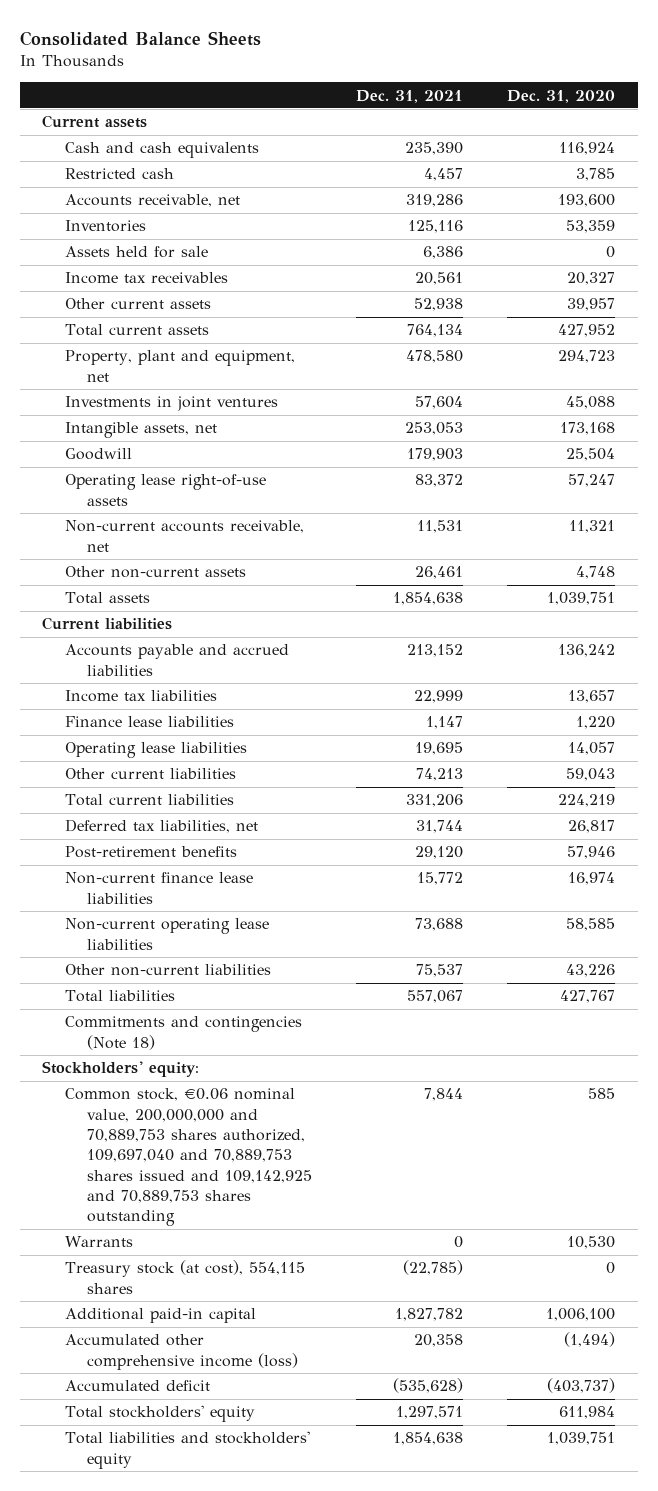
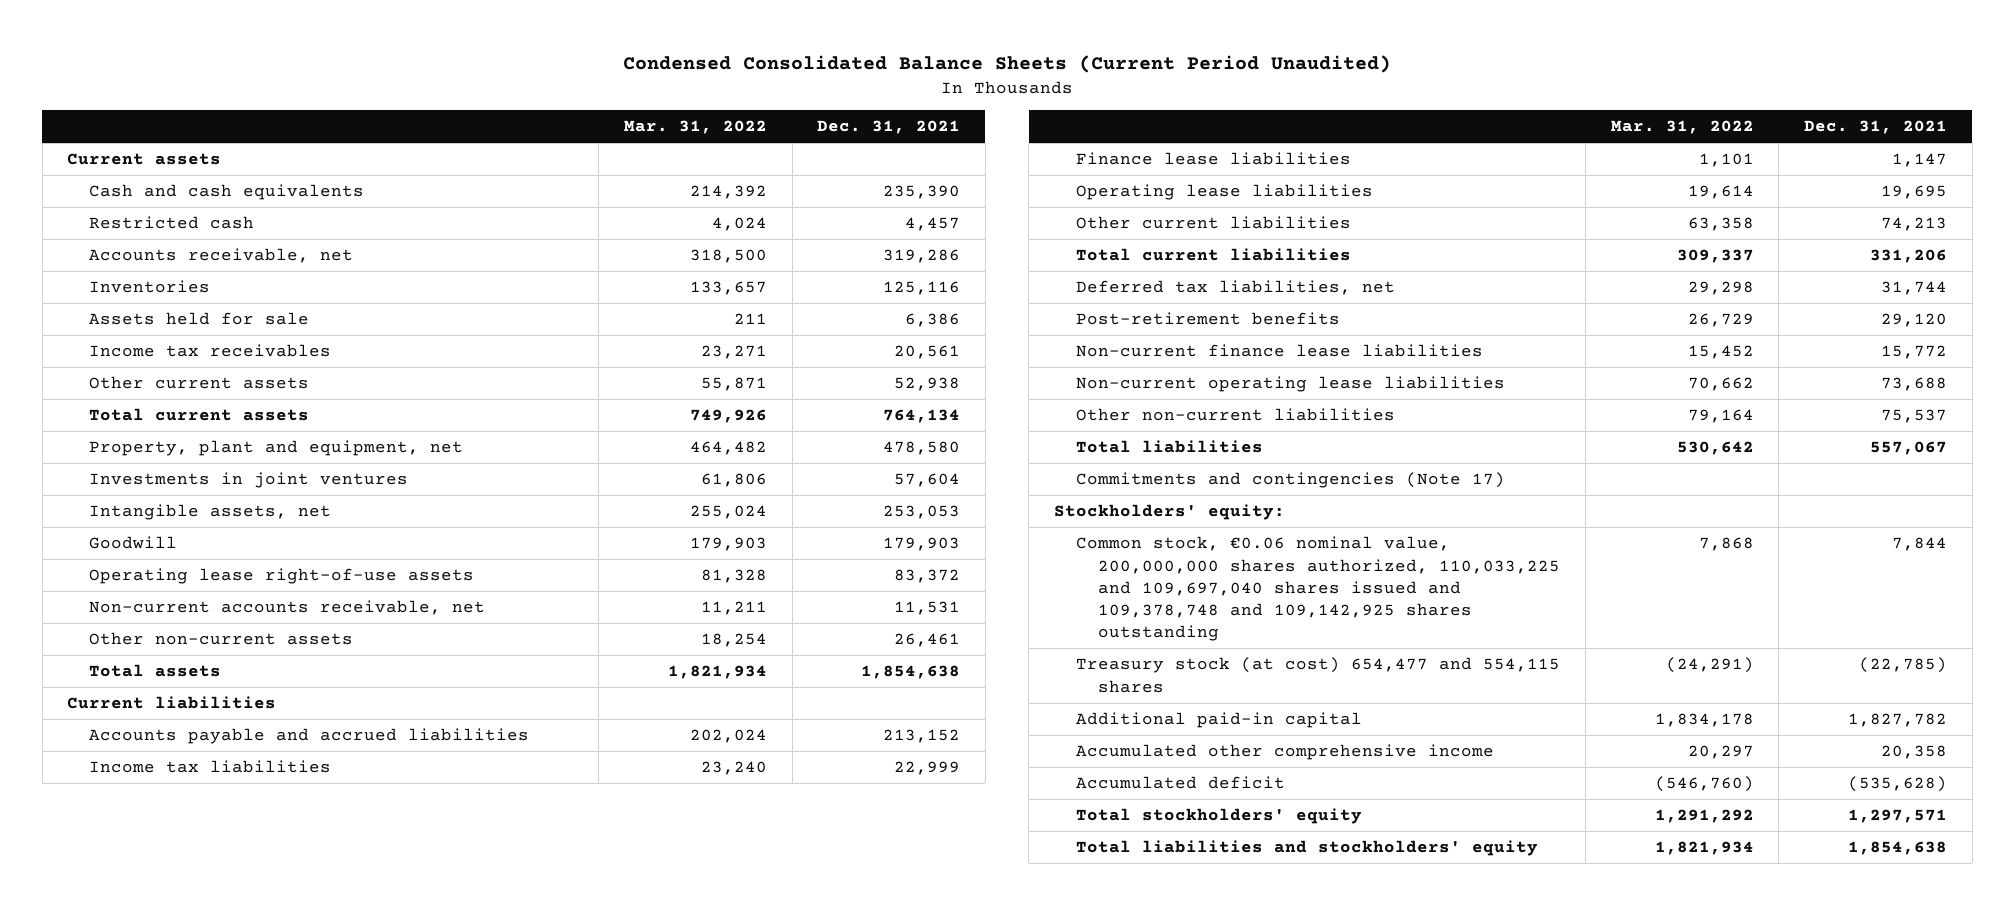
[20,30,262,46] Consolidated Balance Sheets -> [623,55,1392,74] Condensed Consolidated Balance Sheets (Current Period Unaudited)
[507,89,616,103] Dec. 31, 2020 -> none
none -> [623,120,767,135] Mar. 31, 2022
[64,1016,302,1050] Commitments and contingencies (Note 18) -> [1076,472,1506,489] Commitments and contingencies (Note 17)
[64,1236,133,1248] Warrants -> none
[64,1088,312,1227] Common stock, €0.06 nominal value, 200,000,000 and 70,889,753 shares authorized, 109,697,040 and 70,889,753 shares issued and 109,142,925 and 70,889,753 shares outstanding -> [1076,536,1561,642] Common stock, €0.06 nominal value, 200,000,000 shares authorized, 110,033,225 and 109,697,040 shares issued and 109,378,748 and 109,142,925 shares outstanding
[64,1260,305,1294] Treasury stock (at cost), 554,115 shares -> [1076,657,1561,693] Treasury stock (at cost) 654,477 and 554,115 shares
[64,1334,298,1370] Accumulated other comprehensive income (loss) -> [1076,744,1495,761] Accumulated other comprehensive income

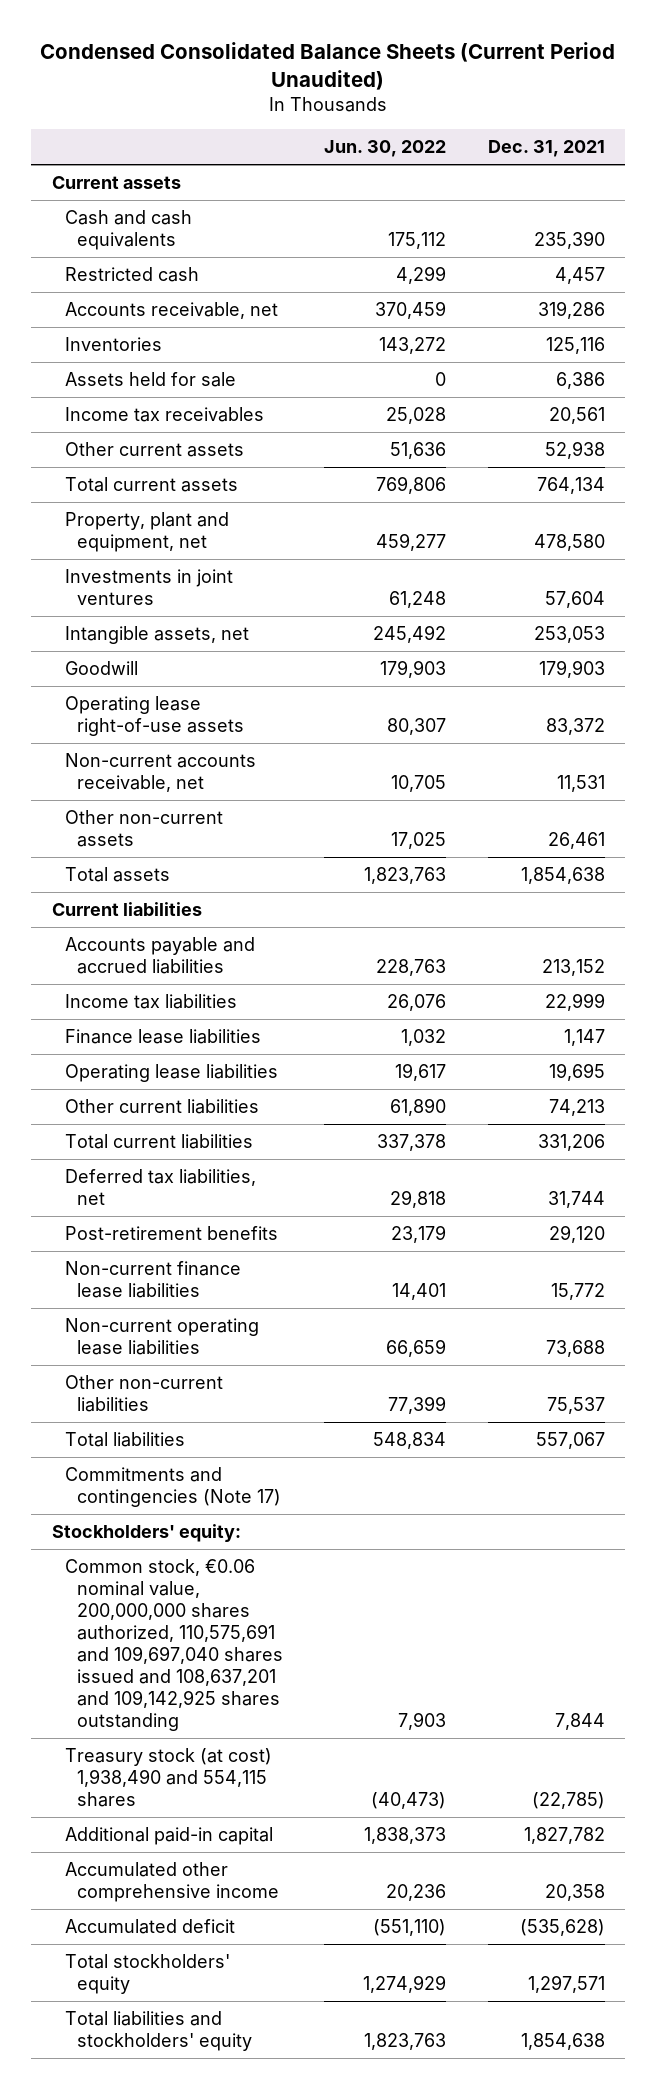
[623,120,767,135] Mar. 31, 2022 -> none
none -> [324,139,447,157] Jun. 30, 2022
[1076,536,1561,642] Common stock, €0.06 nominal value, 200,000,000 shares authorized, 110,033,225 and 109,697,040 shares issued and 109,378,748 and 109,142,925 shares outstanding -> [64,1559,284,1732] Common stock, €0.06 nominal value, 200,000,000 shares authorized, 110,575,691 and 109,697,040 shares issued and 108,637,201 and 109,142,925 shares outstanding
[1076,657,1561,693] Treasury stock (at cost) 654,477 and 554,115 shares -> [64,1748,272,1808] Treasury stock (at cost) 1,938,490 and 554,115 shares

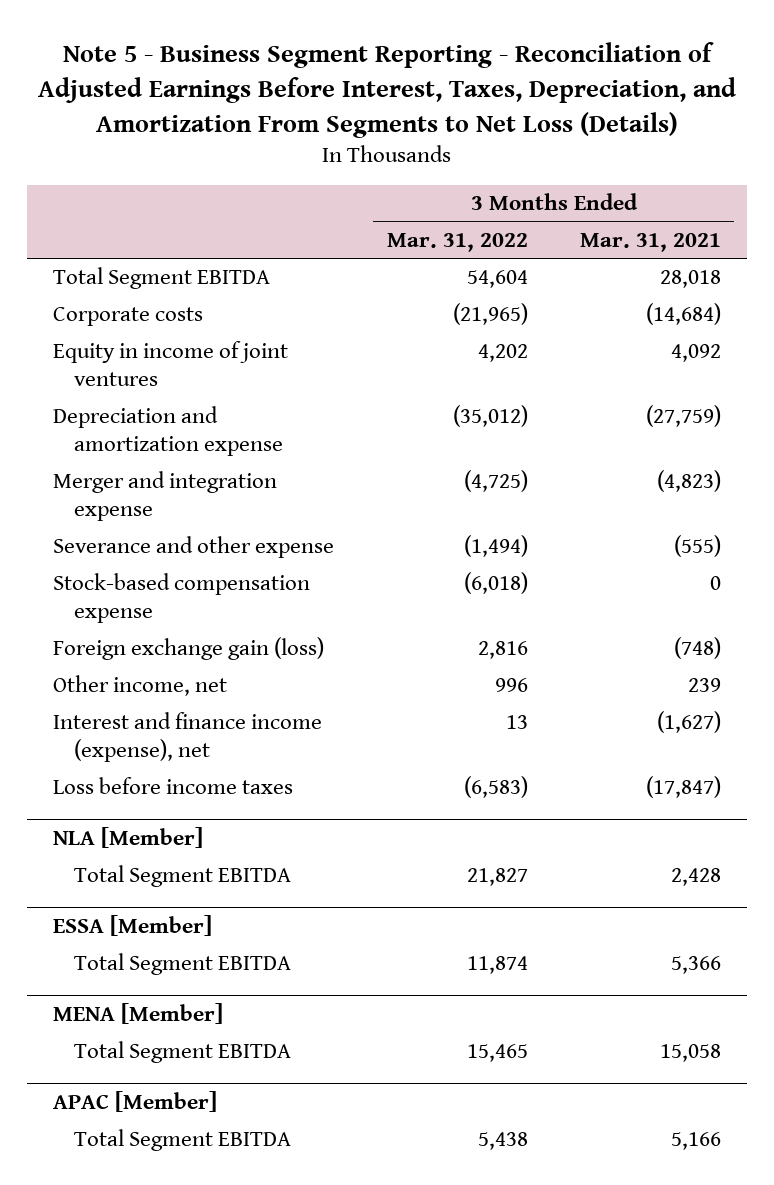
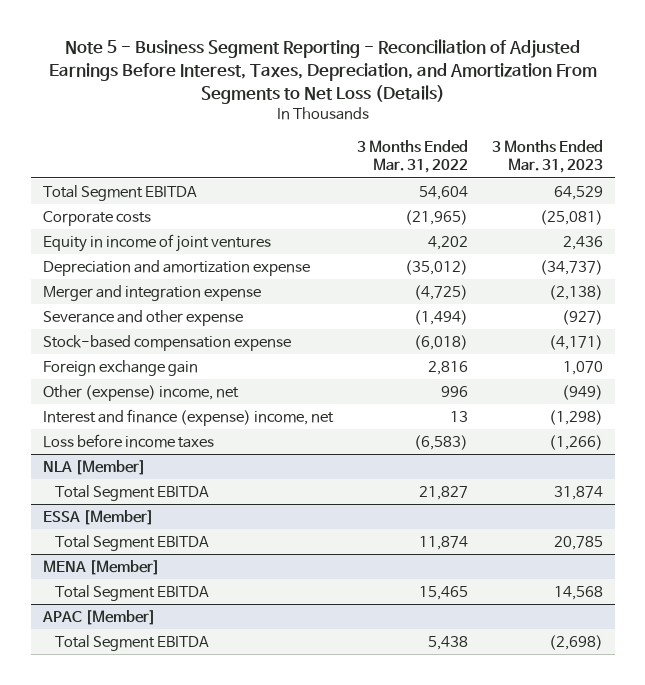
[579,232,721,252] Mar. 31, 2021 -> none
none -> [491,139,603,174] 3 Months Ended Mar. 31, 2023
[53,637,325,661] Foreign exchange gain (loss) -> [42,359,198,376] Foreign exchange gain
[53,675,228,697] Other income, net -> [42,384,239,401] Other (expense) income, net
[53,712,323,763] Interest and finance income (expense), net -> [42,408,334,426] Interest and finance (expense) income, net

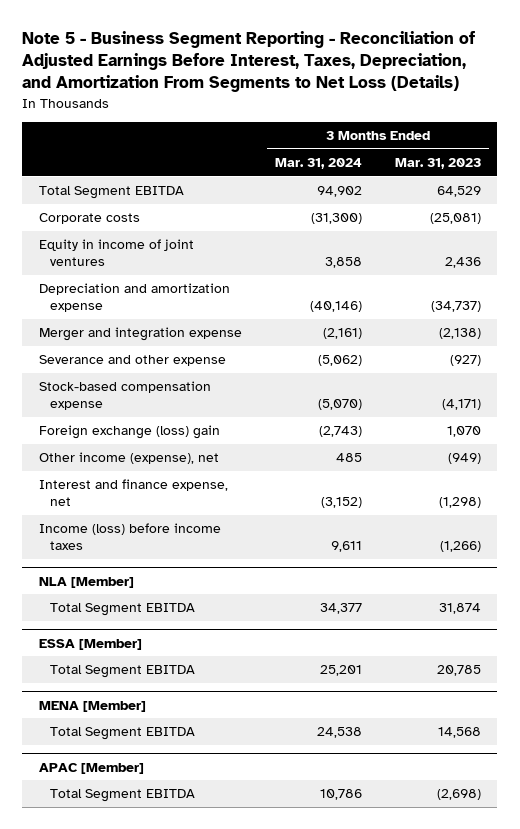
[356,139,468,174] 3 Months Ended Mar. 31, 2022 -> none
none -> [274,157,362,169] Mar. 31, 2024
[42,359,198,376] Foreign exchange gain -> [38,425,220,440] Foreign exchange (loss) gain
[42,384,239,401] Other (expense) income, net -> [38,452,219,465] Other income (expense), net
[42,408,334,426] Interest and finance (expense) income, net -> [38,479,228,507] Interest and finance expense, net
[42,433,214,448] Loss before income taxes -> [38,523,221,551] Income (loss) before income taxes

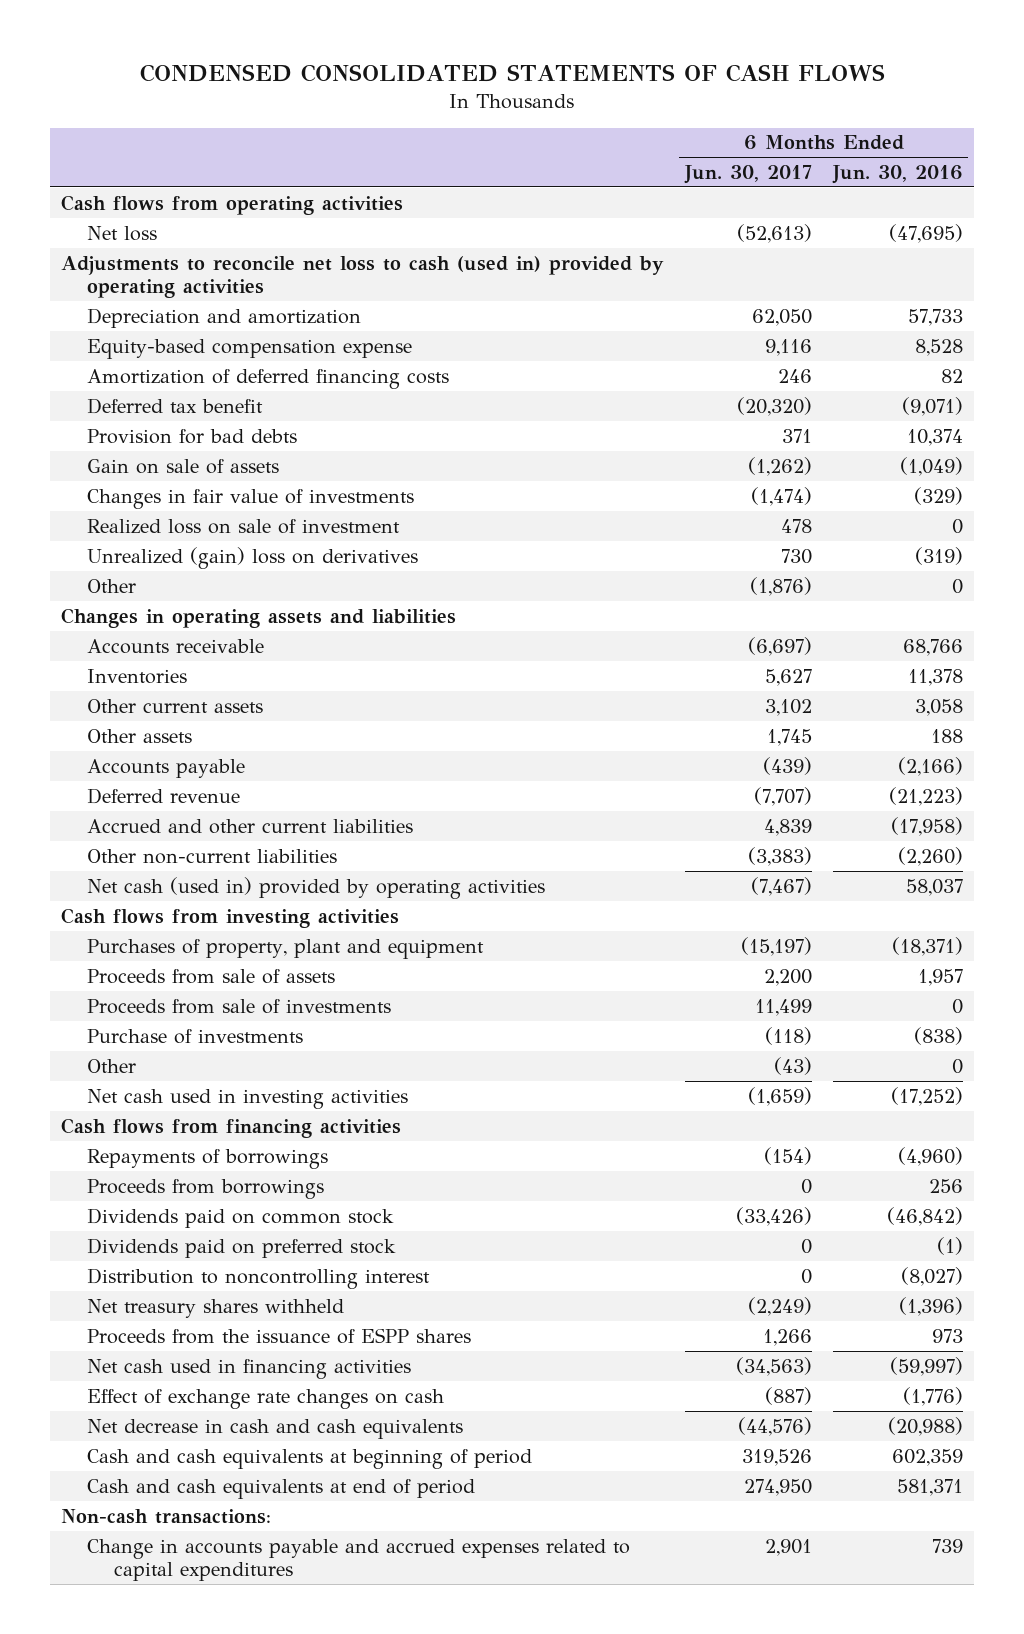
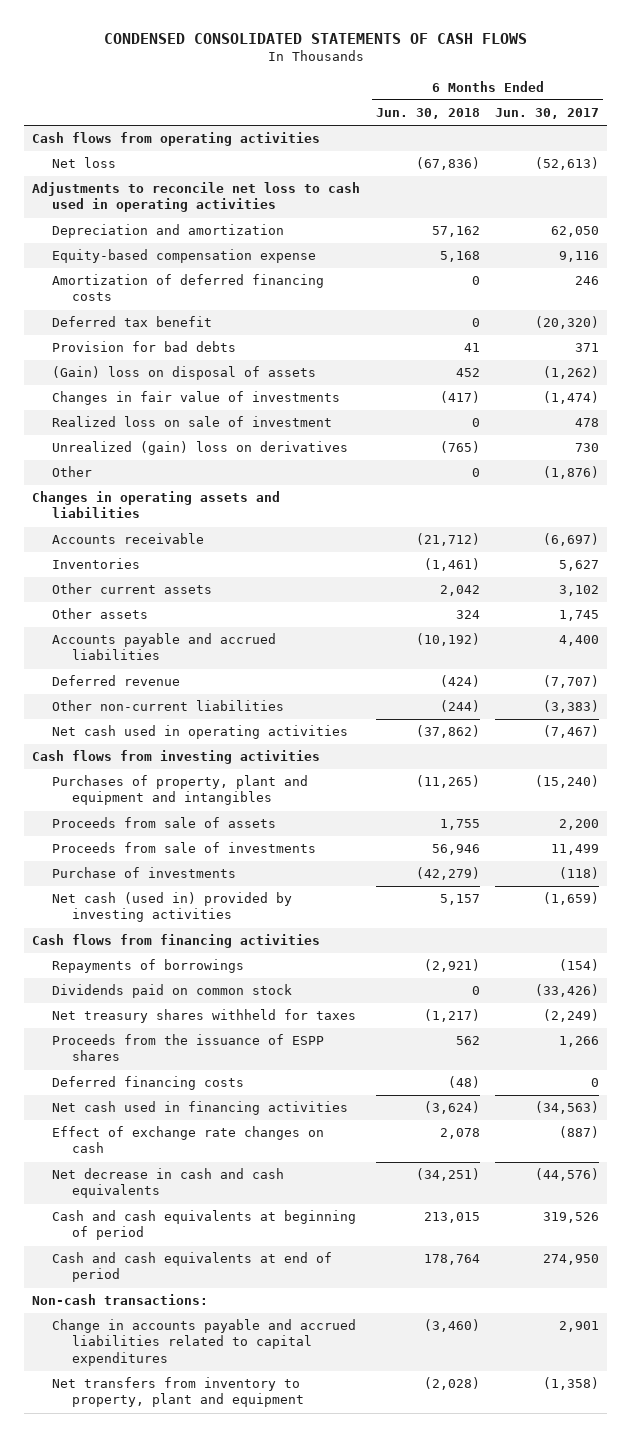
[831,164,963,184] Jun. 30, 2016 -> none
none -> [375,108,480,120] Jun. 30, 2018
[60,255,664,298] Adjustments to reconcile net loss to cash (used in) provided by operating activities -> [31,182,360,213] Adjustments to reconcile net loss to cash used in operating activities
[87,458,280,474] Gain on sale of assets -> [51,366,316,381] (Gain) loss on disposal of assets
[87,758,246,778] Accounts payable -> none
none -> [51,633,276,661] Accounts payable and accrued liabilities
[87,818,414,834] Accrued and other current liabilities -> none
[87,876,546,899] Net cash (used in) provided by operating activities -> [51,725,348,740] Net cash used in operating activities
[87,938,485,959] Purchases of property, plant and equipment -> [51,775,308,806] Purchases of property, plant and equipment and intangibles
[740,936,812,956] (15,197) -> [535,775,600,789] (15,240)
[87,1058,137,1073] Other -> none
[87,1088,409,1109] Net cash used in investing activities -> [51,892,292,923] Net cash (used in) provided by investing activities
[87,1178,325,1199] Proceeds from borrowings -> none
[87,1237,397,1258] Dividends paid on preferred stock -> none
[87,1267,431,1289] Distribution to noncontrolling interest -> none
[87,1298,345,1318] Net treasury shares withheld -> [51,1009,356,1024] Net treasury shares withheld for taxes
none -> [51,1076,244,1091] Deferred financing costs
[87,1538,631,1581] Change in accounts payable and accrued expenses related to capital expenditures -> [51,1319,356,1366] Change in accounts payable and accrued liabilities related to capital expenditures
none -> [51,1377,305,1408] Net transfers from inventory to property, plant and equipment

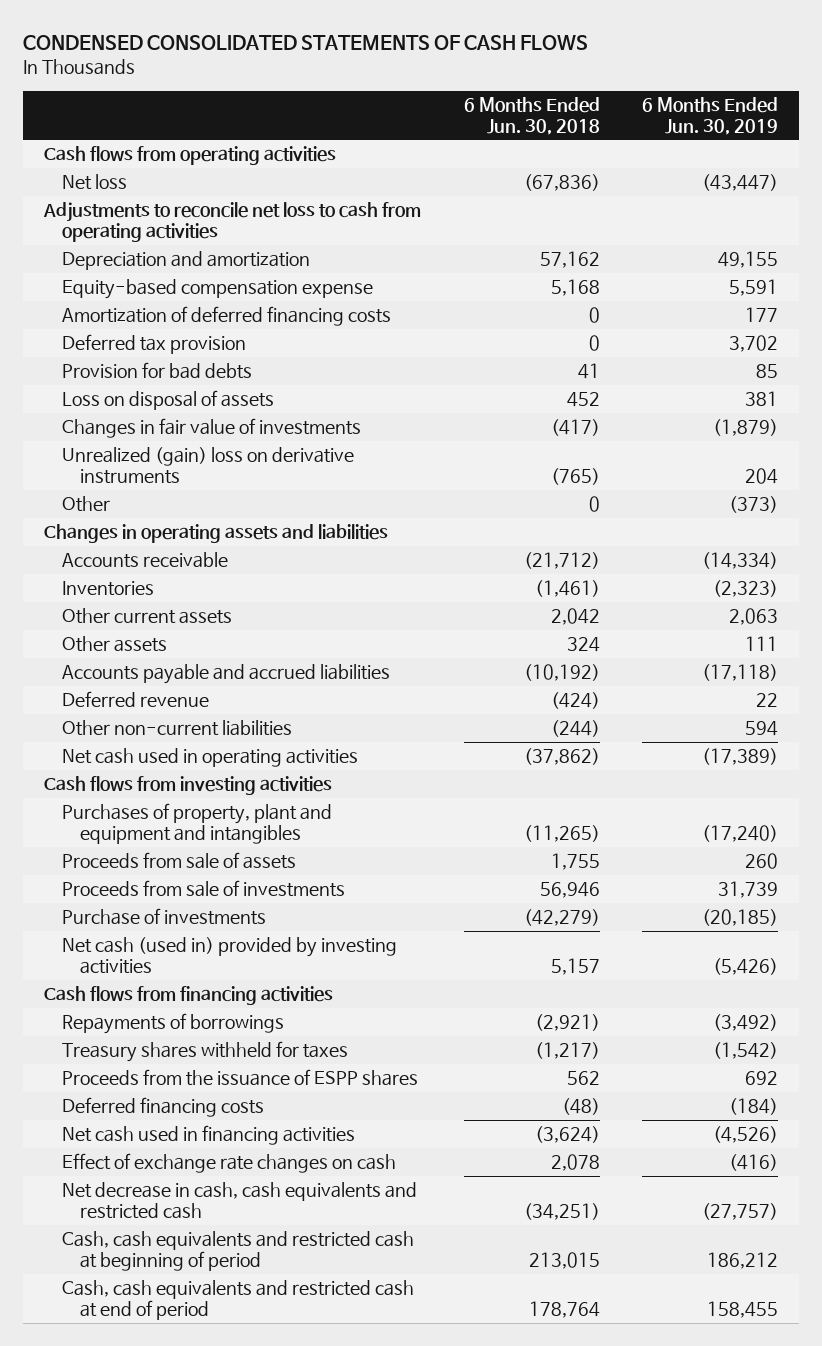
[495,108,600,120] Jun. 30, 2017 -> none
none -> [642,96,779,135] 6 Months Ended Jun. 30, 2019
[31,182,360,213] Adjustments to reconcile net loss to cash used in operating activities -> [42,202,421,242] Adjustments to reconcile net loss to cash from operating activities
[51,316,212,328] Deferred tax benefit -> [61,334,246,355] Deferred tax provision
[51,366,316,381] (Gain) loss on disposal of assets -> [61,390,274,411] Loss on disposal of assets
[51,416,332,428] Realized loss on sale of investment -> none
[51,441,348,456] Unrealized (gain) loss on derivatives -> [61,447,354,484] Unrealized (gain) loss on derivative instruments
[51,984,292,999] Dividends paid on common stock -> none
[51,1009,356,1024] Net treasury shares withheld for taxes -> [61,1041,348,1063] Treasury shares withheld for taxes
[31,1294,208,1306] Non-cash transactions: -> none
[51,1319,356,1366] Change in accounts payable and accrued liabilities related to capital expenditures -> none
[51,1377,305,1408] Net transfers from inventory to property, plant and equipment -> none
[51,1168,284,1199] Net decrease in cash and cash equivalents -> [61,1182,417,1219] Net decrease in cash, cash equivalents and restricted cash
[51,1210,356,1241] Cash and cash equivalents at beginning of period -> [61,1231,414,1271] Cash, cash equivalents and restricted cash at beginning of period
[51,1252,332,1283] Cash and cash equivalents at end of period -> [61,1280,414,1320] Cash, cash equivalents and restricted cash at end of period

